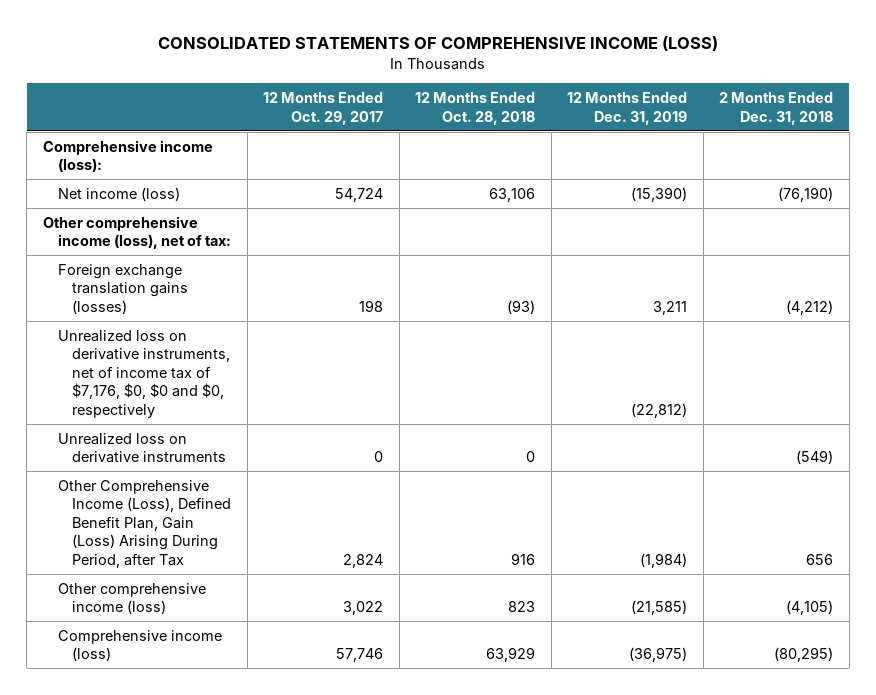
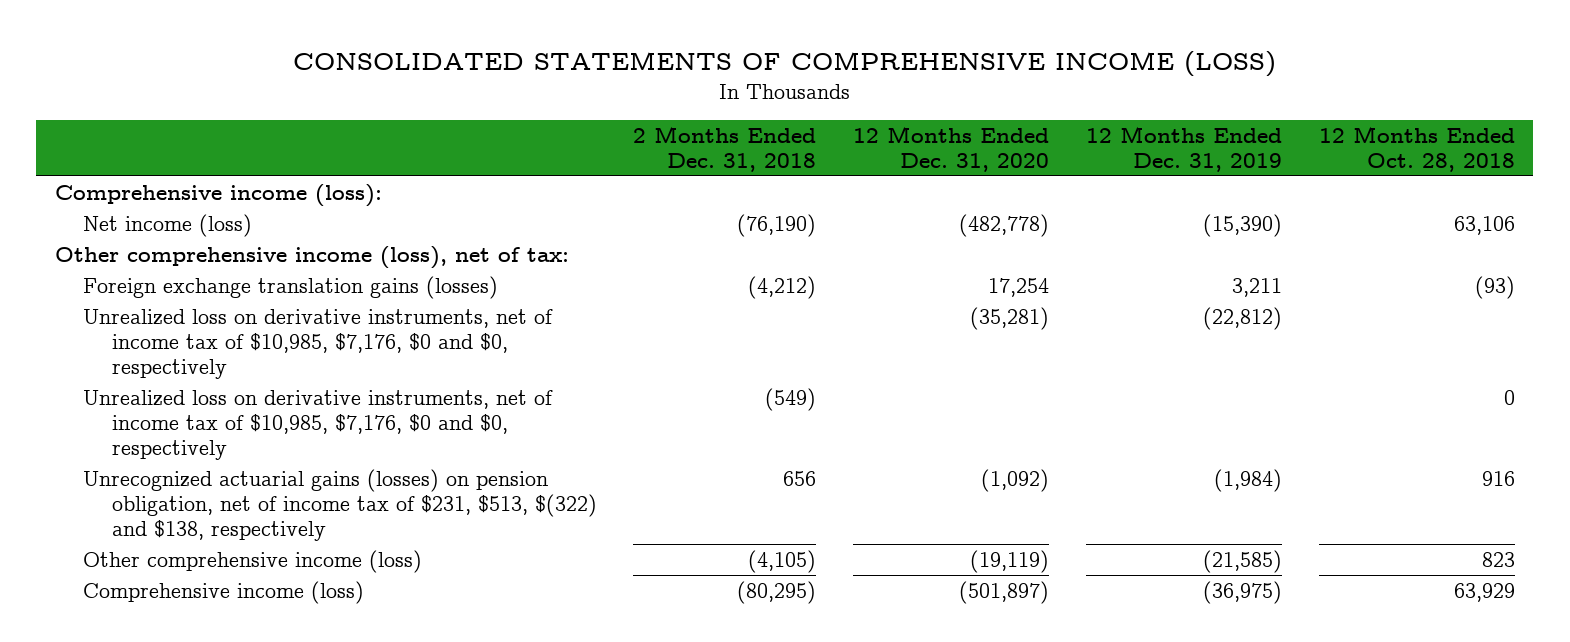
[263,91,384,125] 12 Months Ended Oct. 29, 2017 -> none
none -> [853,125,1050,172] 12 Months Ended Dec. 31, 2020
[57,329,231,419] Unrealized loss on derivative instruments, net of income tax of $7,176, $0, $0 and $0, respectively -> [83,308,554,380] Unrealized loss on derivative instruments, net of income tax of $10,985, $7,176, $0 and $0, respectively
[57,432,227,464] Unrealized loss on derivative instruments -> [83,389,554,461] Unrealized loss on derivative instruments, net of income tax of $10,985, $7,176, $0 and $0, respectively
[57,479,232,569] Other Comprehensive Income (Loss), Defined Benefit Plan, Gain (Loss) Arising During Period, after Tax -> [83,468,597,542] Unrecognized actuarial gains (losses) on pension obligation, net of income tax of $231, $513, $(322) and $138, respectively

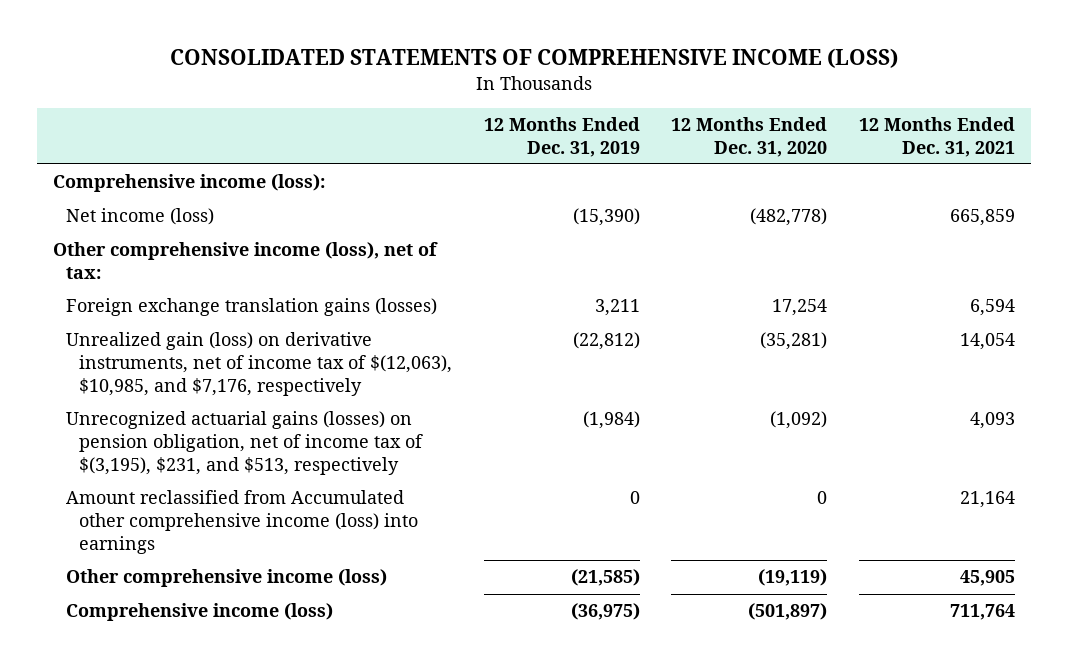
[633,125,817,172] 2 Months Ended Dec. 31, 2018 -> none
[1318,125,1515,172] 12 Months Ended Oct. 28, 2018 -> none
none -> [858,117,1015,157] 12 Months Ended Dec. 31, 2021
[83,389,554,461] Unrealized loss on derivative instruments, net of income tax of $10,985, $7,176, $0 and $0, respectively -> none
[83,308,554,380] Unrealized loss on derivative instruments, net of income tax of $10,985, $7,176, $0 and $0, respectively -> [65,332,453,396] Unrealized gain (loss) on derivative instruments, net of income tax of $(12,063), $10,985, and $7,176, respectively
[83,468,597,542] Unrecognized actuarial gains (losses) on pension obligation, net of income tax of $231, $513, $(322) and $138, respectively -> [65,411,424,475] Unrecognized actuarial gains (losses) on pension obligation, net of income tax of $(3,195), $231, and $513, respectively
none -> [65,490,419,554] Amount reclassified from Accumulated other comprehensive income (loss) into earnings

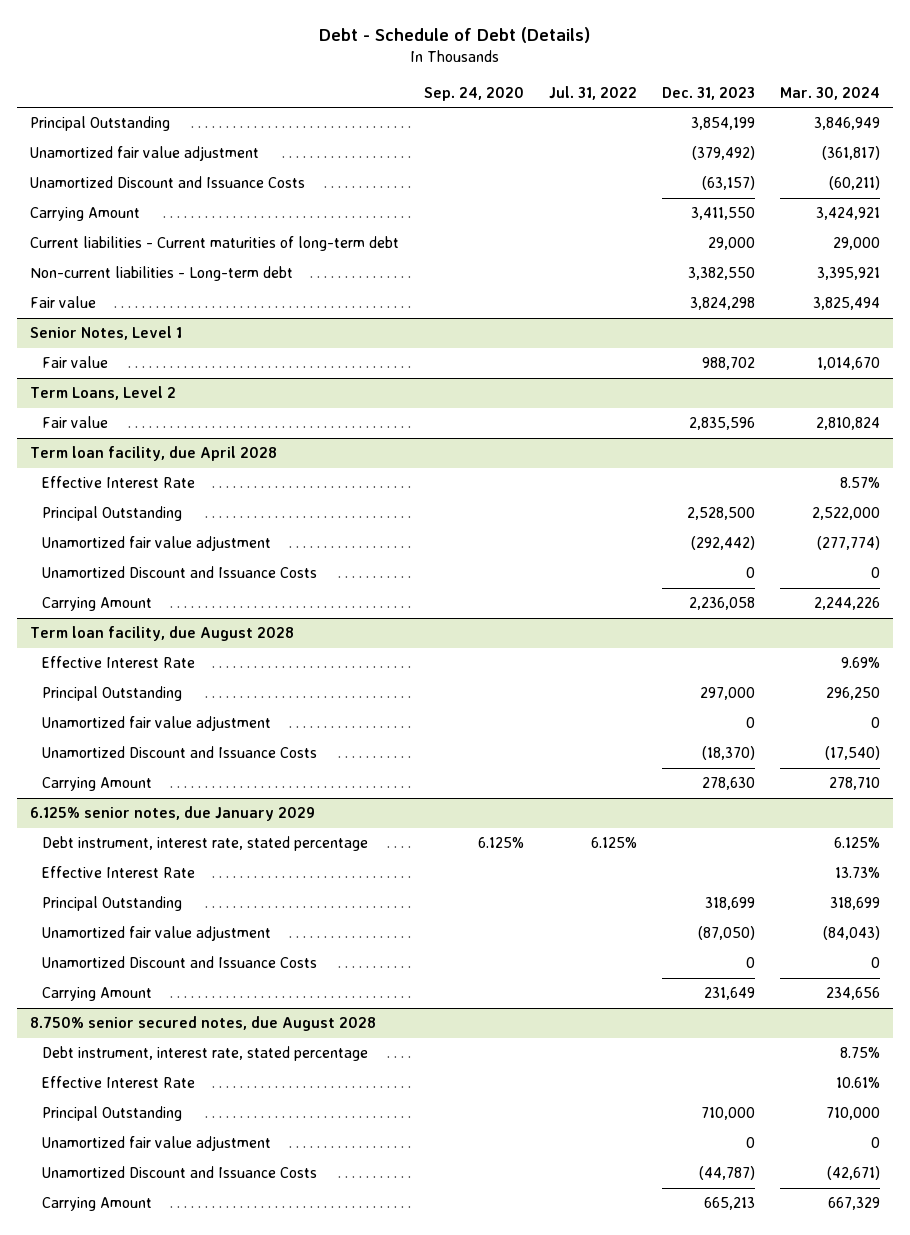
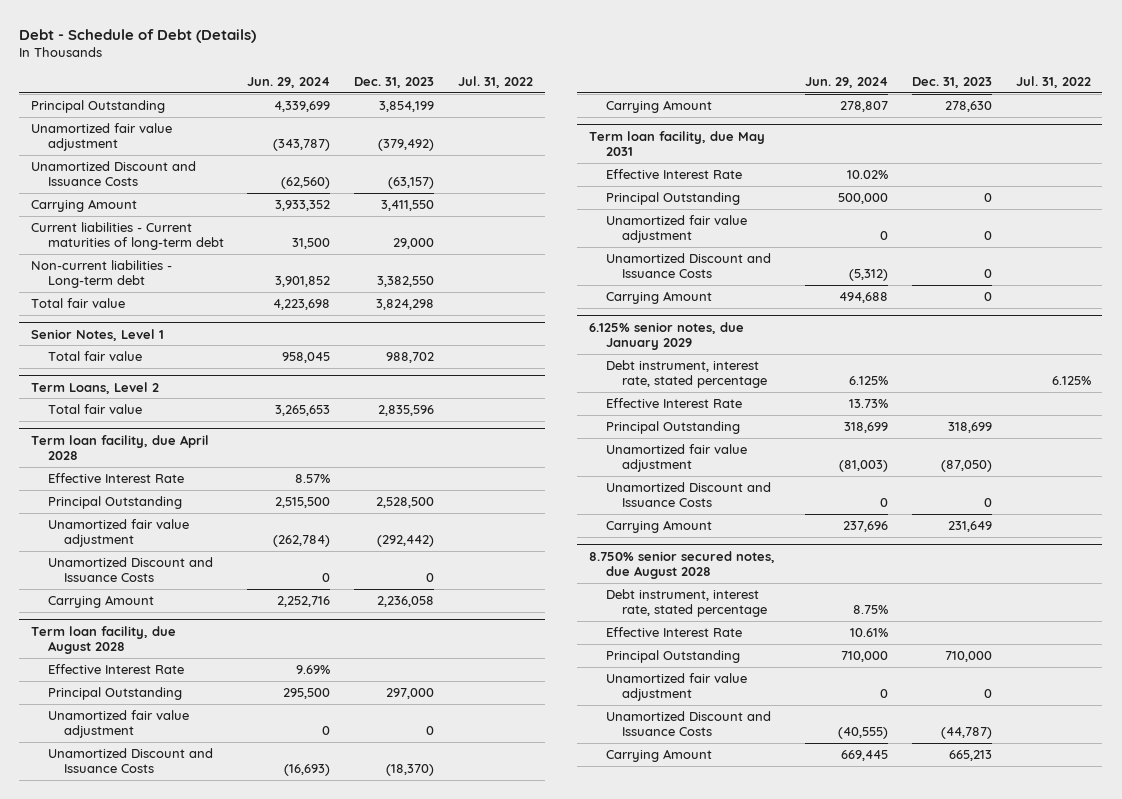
[423,86,524,101] Sep. 24, 2020 -> none
[780,86,881,100] Mar. 30, 2024 -> none
none -> [247,77,331,89] Jun. 29, 2024
[29,296,96,309] Fair value -> [31,298,126,309] Total fair value
[42,356,109,369] Fair value -> [47,351,142,362] Total fair value
[42,416,109,429] Fair value -> [47,404,142,415] Total fair value
none -> [588,130,765,157] Term loan facility, due May 2031
none -> [605,169,742,180] Effective Interest Rate
none -> [605,192,740,206] Principal Outstanding
none -> [605,215,747,244] Unamortized fair value adjustment
none -> [605,253,771,279] Unamortized Discount and Issuance Costs
none -> [605,291,712,305] Carrying Amount

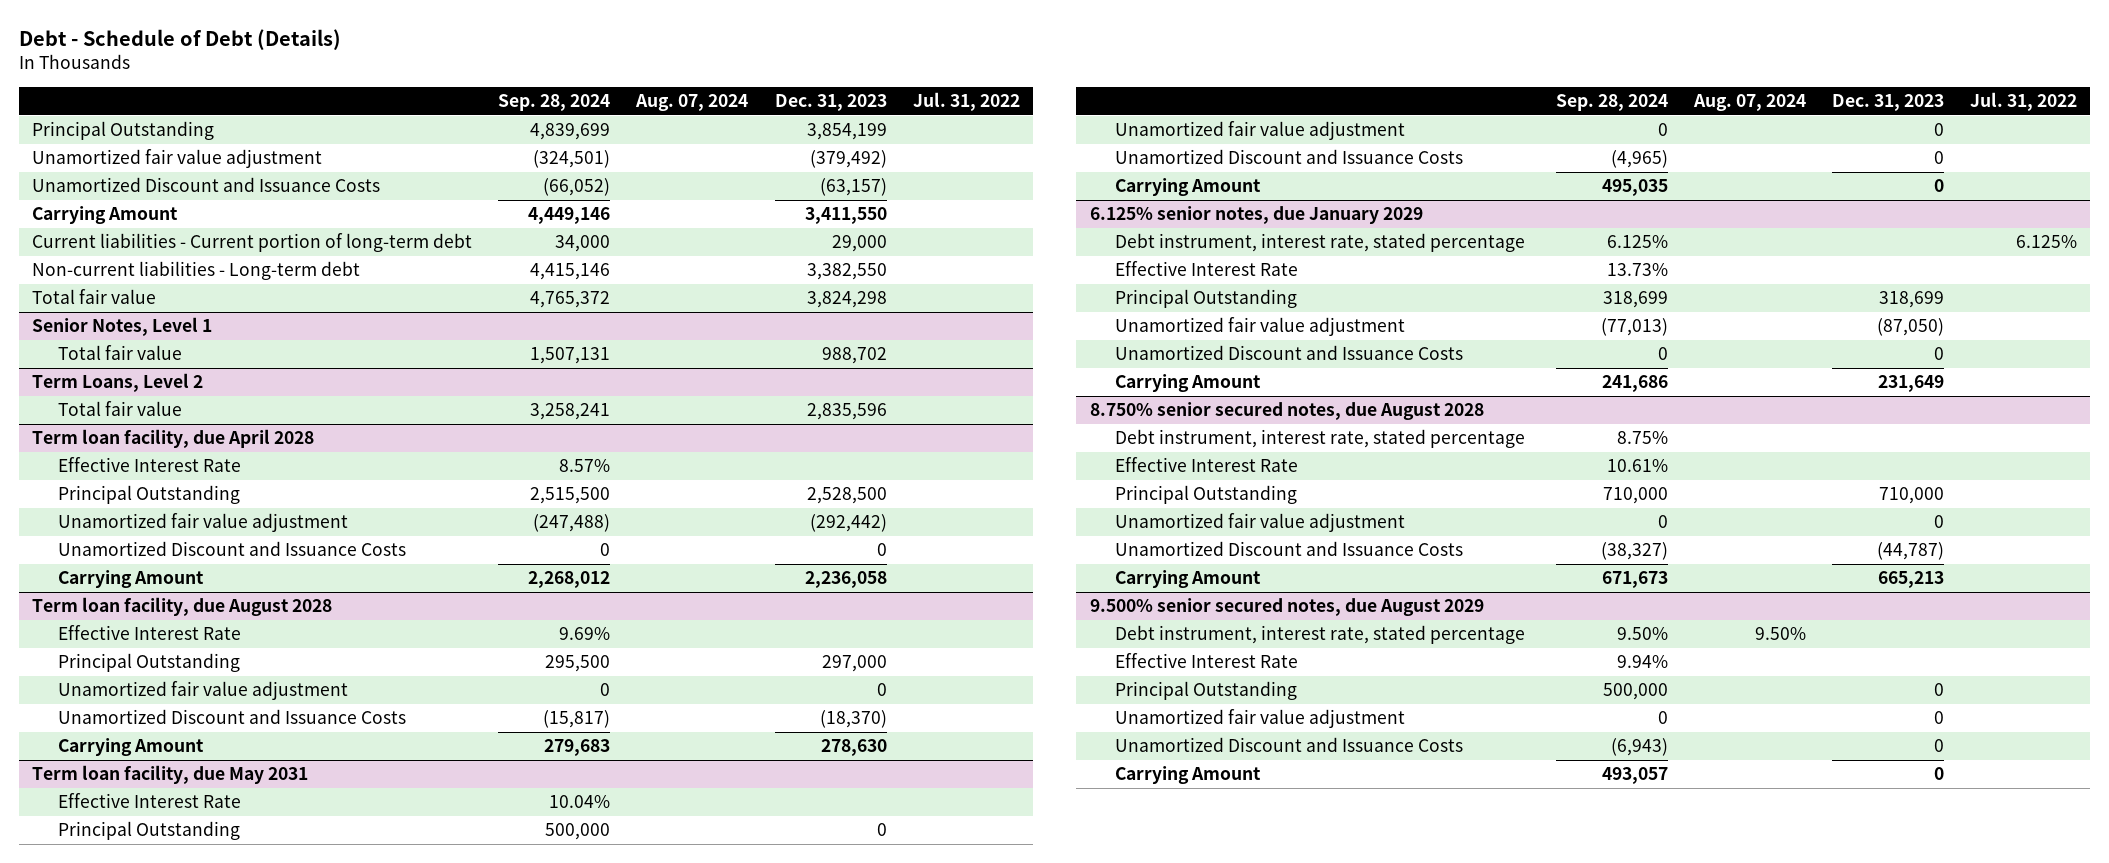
[247,77,331,89] Jun. 29, 2024 -> none
none -> [498,94,611,112] Sep. 28, 2024
none -> [635,94,749,112] Aug. 07, 2024
[31,222,224,251] Current liabilities - Current maturities of long-term debt -> [31,233,472,253] Current liabilities - Current portion of long-term debt
none -> [1089,598,1484,617] 9.500% senior secured notes, due August 2029
none -> [1115,625,1526,645] Debt instrument, interest rate, stated percentage
none -> [1115,653,1299,669] Effective Interest Rate
none -> [1115,681,1298,701] Principal Outstanding
none -> [1115,709,1406,729] Unamortized fair value adjustment
none -> [1115,737,1464,753] Unamortized Discount and Issuance Costs
none -> [1115,766,1262,785] Carrying Amount

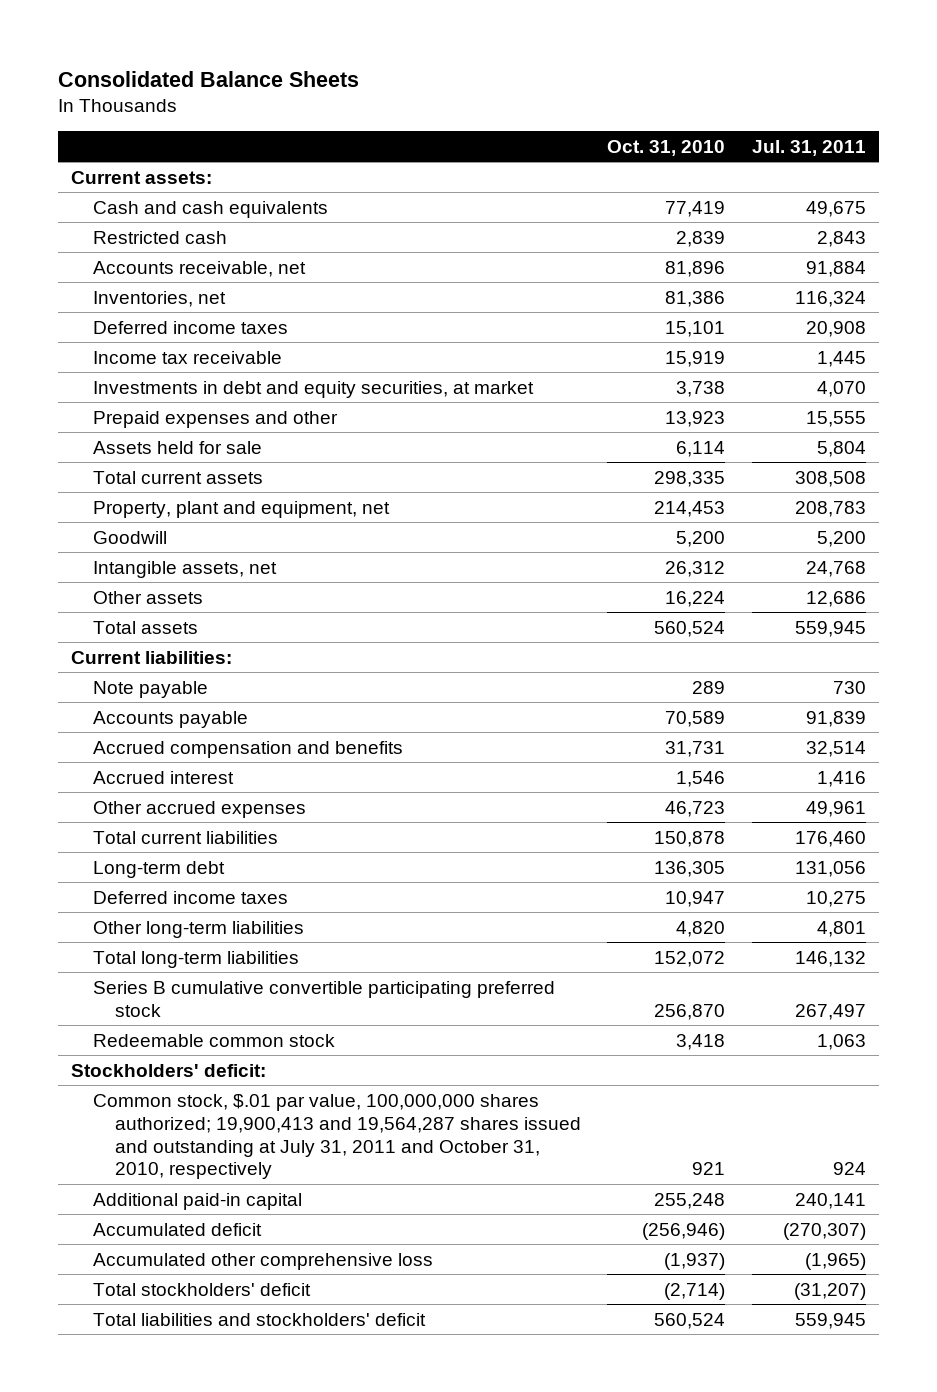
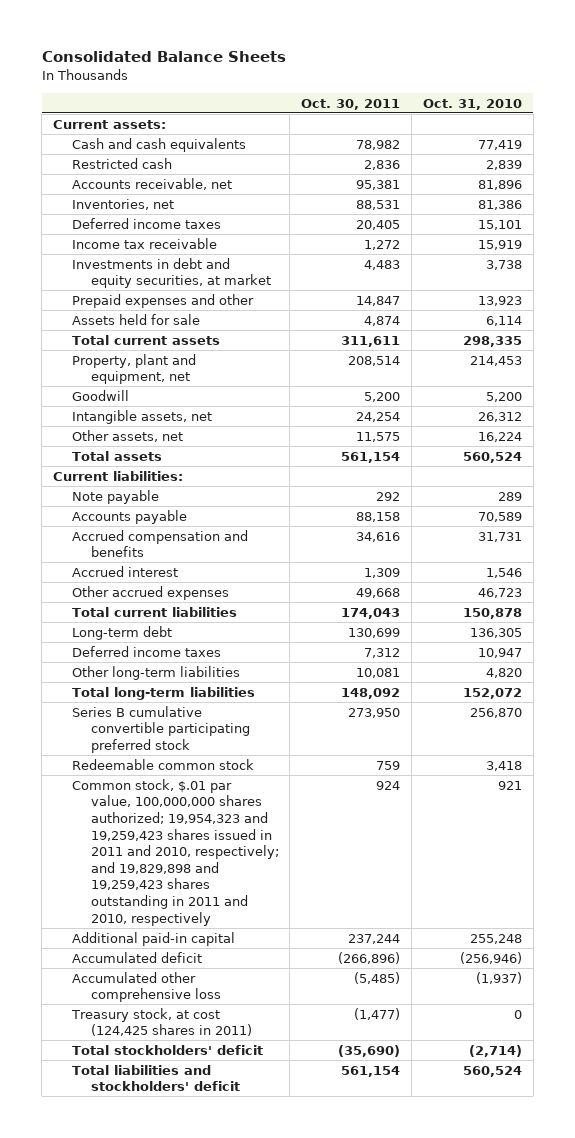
[751,139,866,156] Jul. 31, 2011 -> none
none -> [301,98,401,110] Oct. 30, 2011
[92,590,203,604] Other assets -> [71,429,183,442] Other assets, net
[71,1063,267,1077] Stockholders' deficit: -> none
[92,1093,581,1180] Common stock, $.01 par value, 100,000,000 shares authorized; 19,900,413 and 19,564,287 shares issued and outstanding at July 31, 2011 and October 31, 2010, respectively -> [71,778,279,926] Common stock, $.01 par value, 100,000,000 shares authorized; 19,954,323 and 19,259,423 shares issued in 2011 and 2010, respectively; and 19,829,898 and 19,259,423 shares outstanding in 2011 and 2010, respectively
none -> [70,1007,252,1037] Treasury stock, at cost (124,425 shares in 2011)

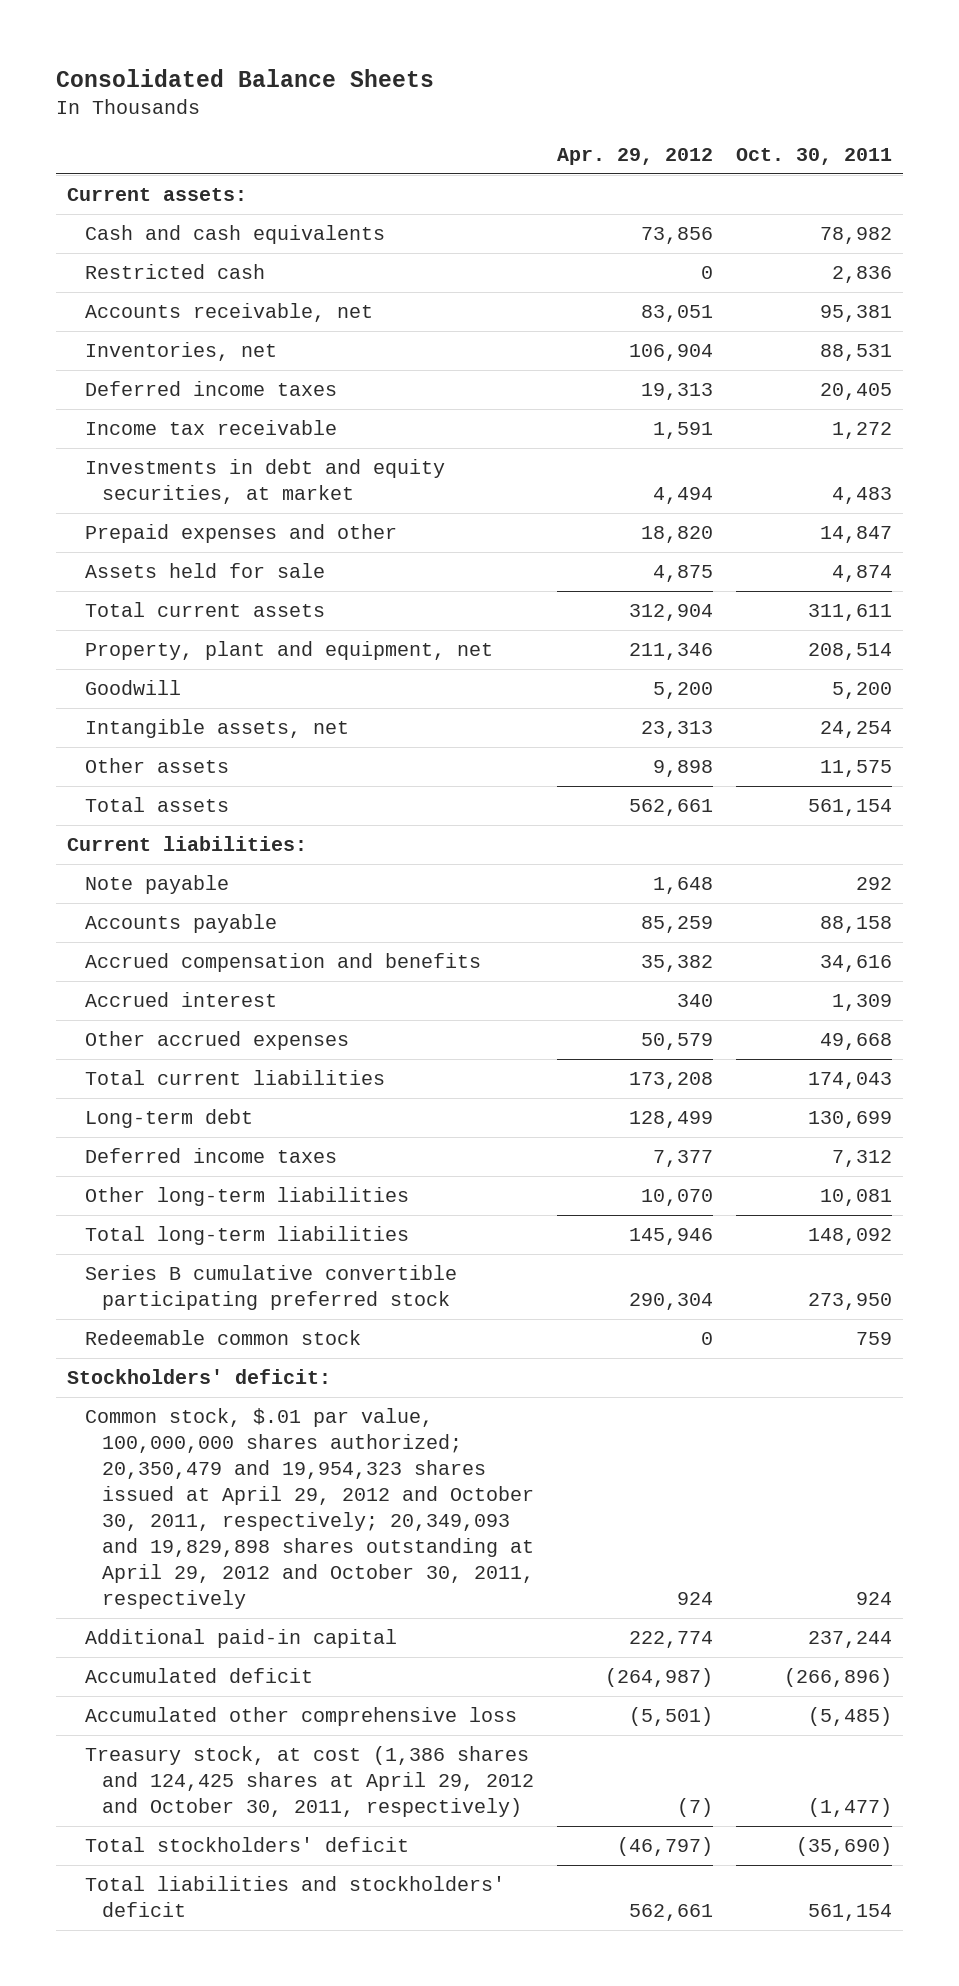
[422,98,522,110] Oct. 31, 2010 -> none
none -> [557,147,714,165] Apr. 29, 2012
[71,429,183,442] Other assets, net -> [84,758,229,774] Other assets
none -> [67,1369,332,1385] Stockholders' deficit:
[71,778,279,926] Common stock, $.01 par value, 100,000,000 shares authorized; 19,954,323 and 19,259,423 shares issued in 2011 and 2010, respectively; and 19,829,898 and 19,259,423 shares outstanding in 2011 and 2010, respectively -> [84,1408,535,1610] Common stock, $.01 par value, 100,000,000 shares authorized; 20,350,479 and 19,954,323 shares issued at April 29, 2012 and October 30, 2011, respectively; 20,349,093 and 19,829,898 shares outstanding at April 29, 2012 and October 30, 2011, respectively
[70,1007,252,1037] Treasury stock, at cost (124,425 shares in 2011) -> [84,1746,535,1818] Treasury stock, at cost (1,386 shares and 124,425 shares at April 29, 2012 and October 30, 2011, respectively)

